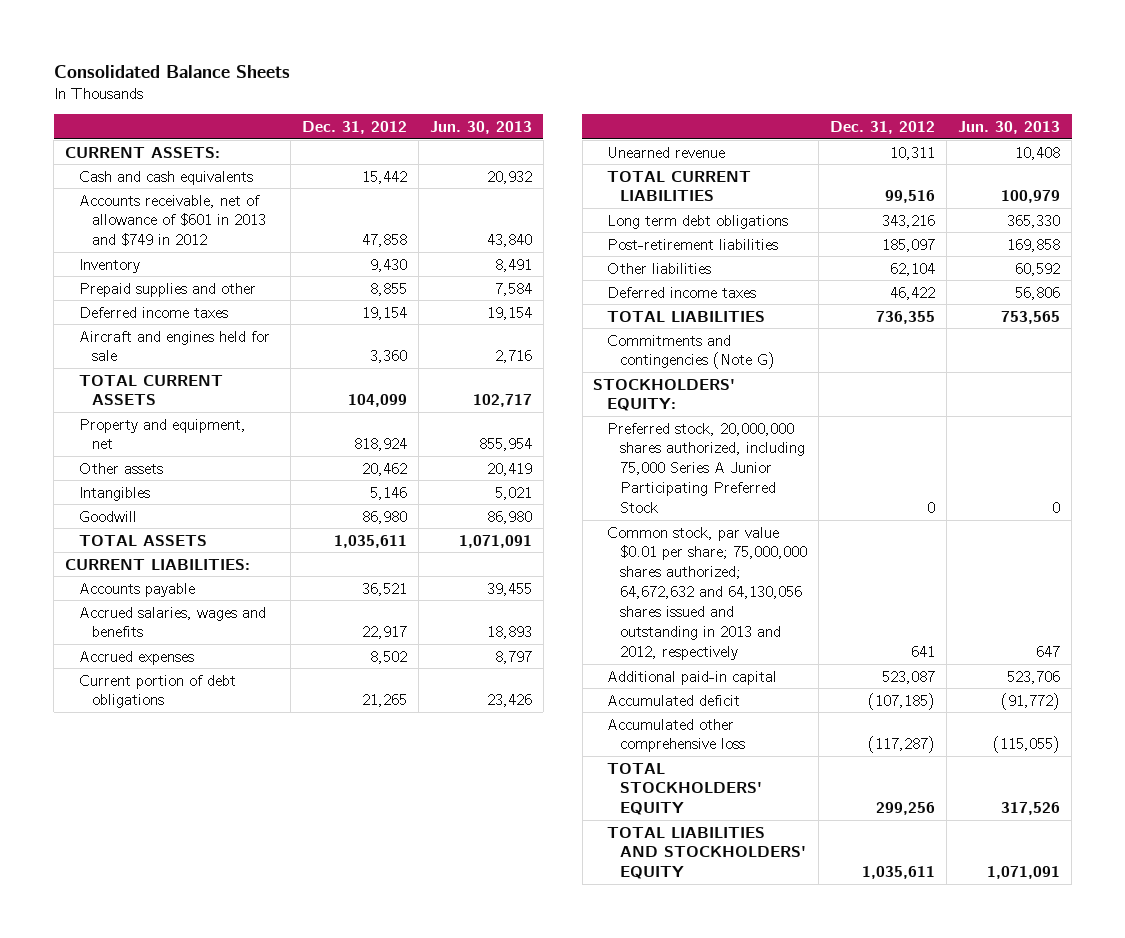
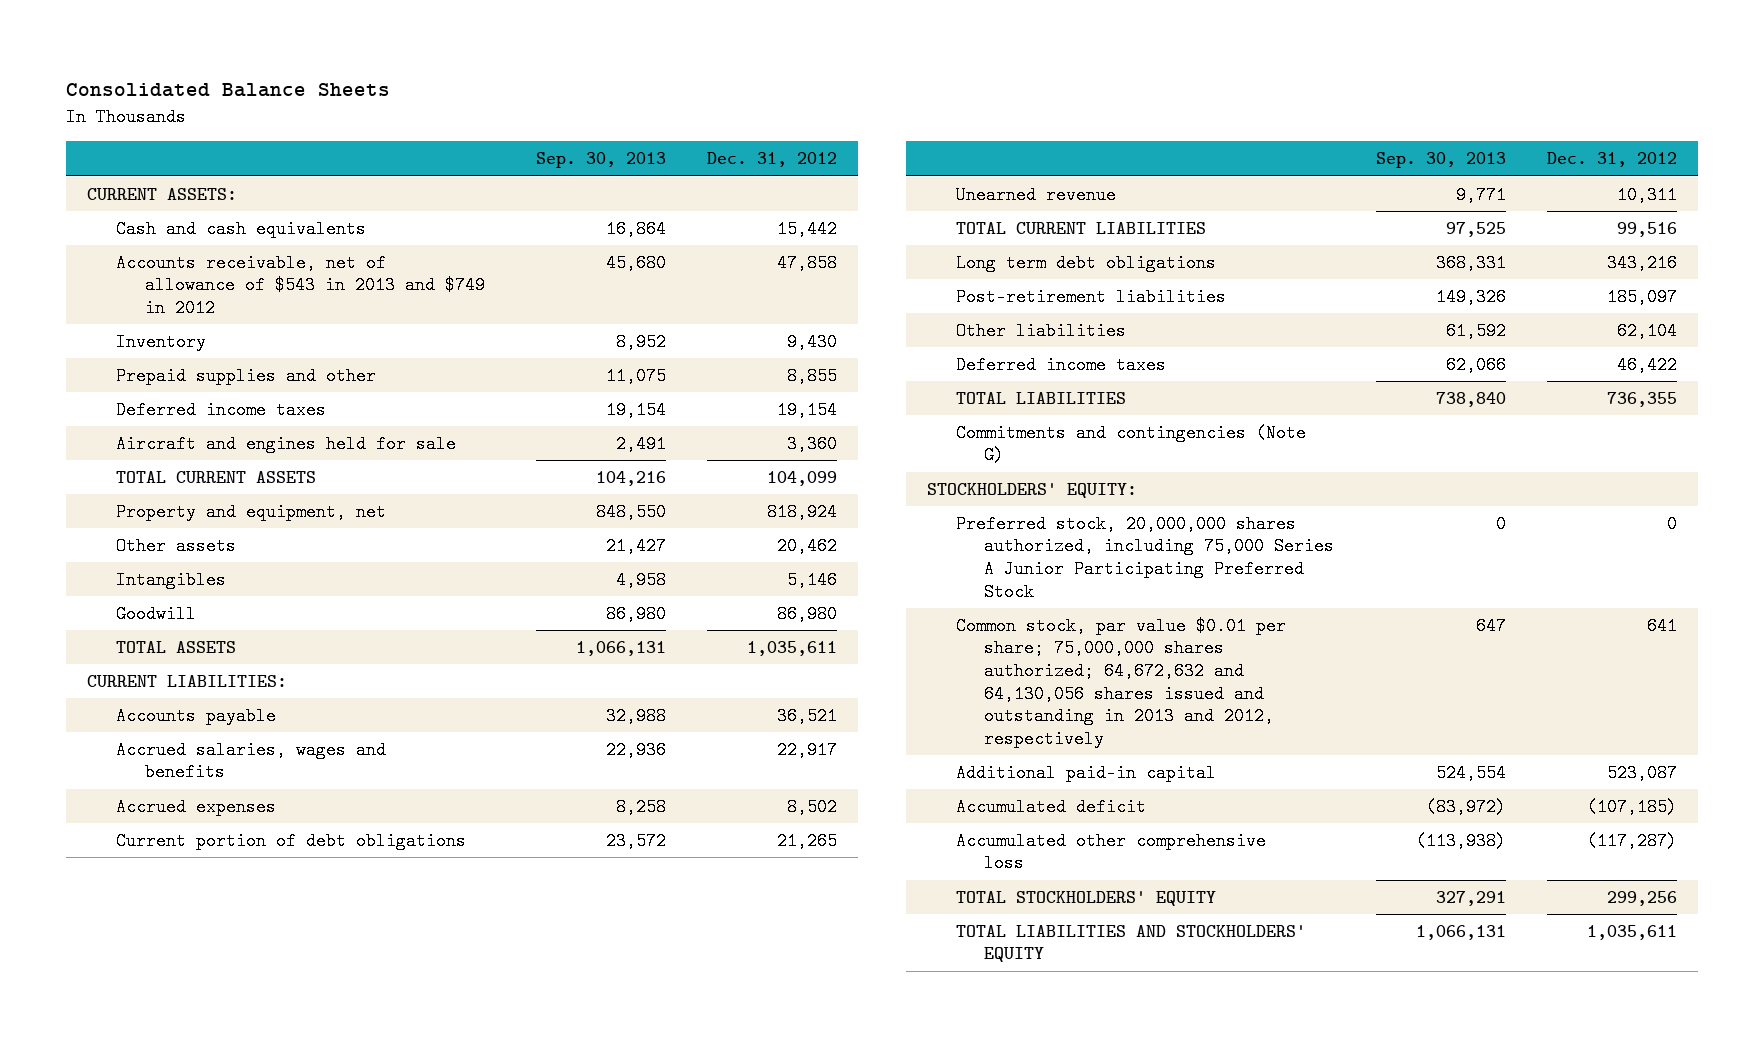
[429,120,532,134] Jun. 30, 2013 -> none
none -> [536,152,667,169] Sep. 30, 2013
[78,194,267,247] Accounts receivable, net of allowance of $601 in 2013 and $749 in 2012 -> [115,253,485,317] Accounts receivable, net of allowance of $543 in 2013 and $749 in 2012

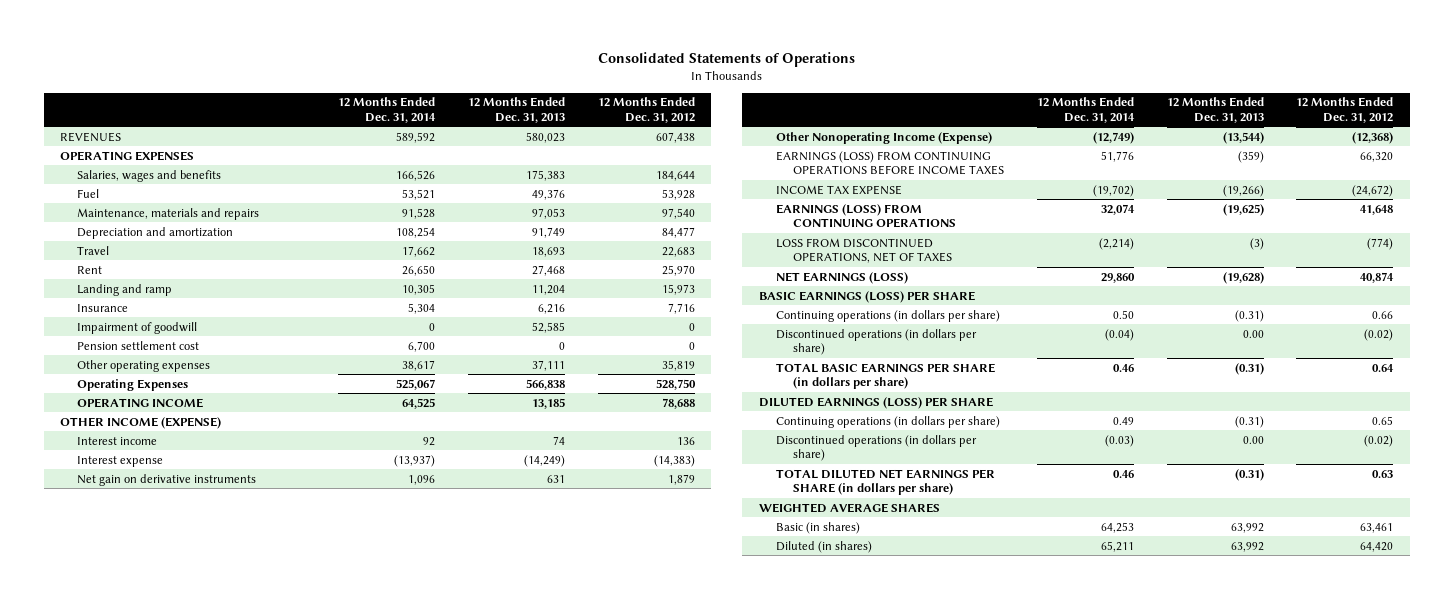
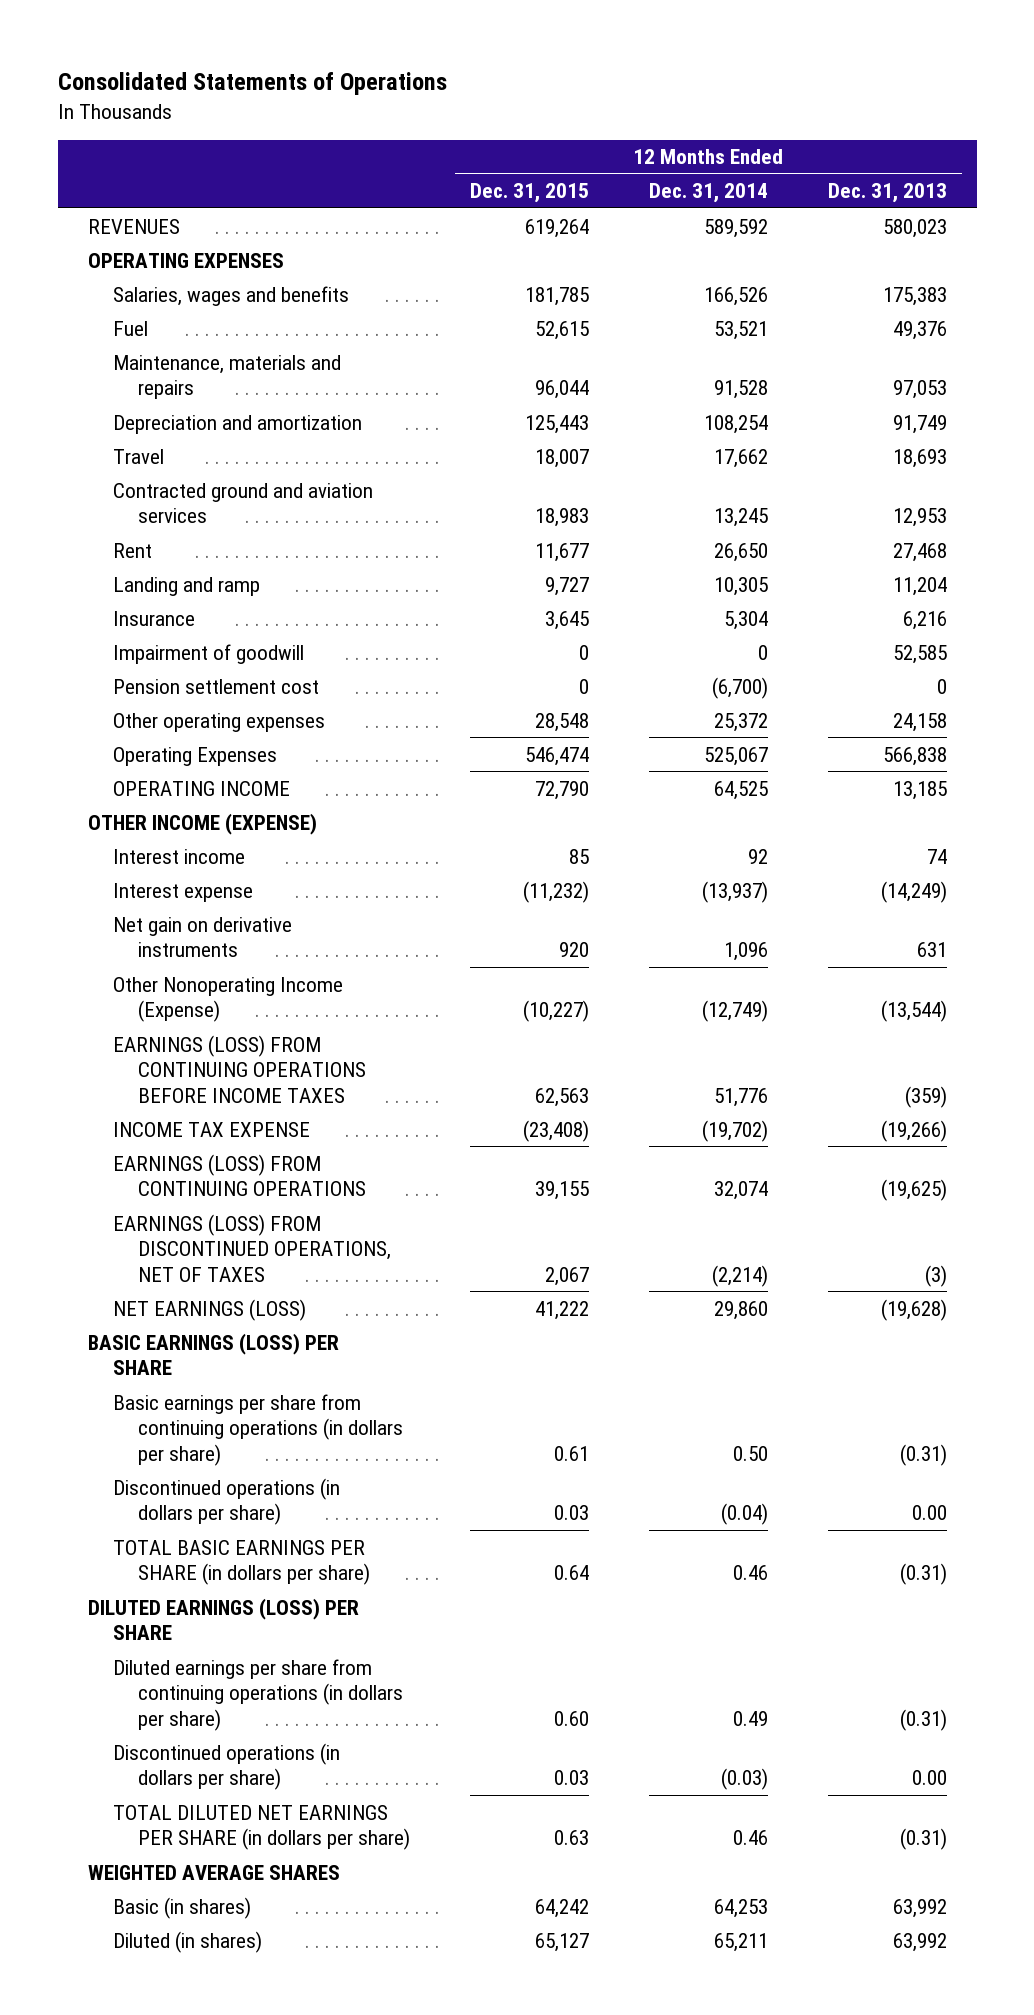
[597,97,695,123] 12 Months Ended Dec. 31, 2012 -> none
none -> [470,183,590,204] Dec. 31, 2015
none -> [112,482,373,524] Contracted ground and aviation services
[408,340,436,352] 6,700 -> [711,676,768,699] (6,700)
[402,359,436,371] 38,617 -> [713,712,768,732] 25,372
[531,359,565,371] 37,111 -> [892,712,947,732] 24,158
[775,237,952,264] LOSS FROM DISCONTINUED OPERATIONS, NET OF TAXES -> [112,1213,392,1282] EARNINGS (LOSS) FROM DISCONTINUED OPERATIONS, NET OF TAXES
[775,309,1000,322] Continuing operations (in dollars per share) -> [112,1393,404,1466] Basic earnings per share from continuing operations (in dollars per share)
[775,415,1000,428] Continuing operations (in dollars per share) -> [112,1658,404,1731] Diluted earnings per share from continuing operations (in dollars per share)

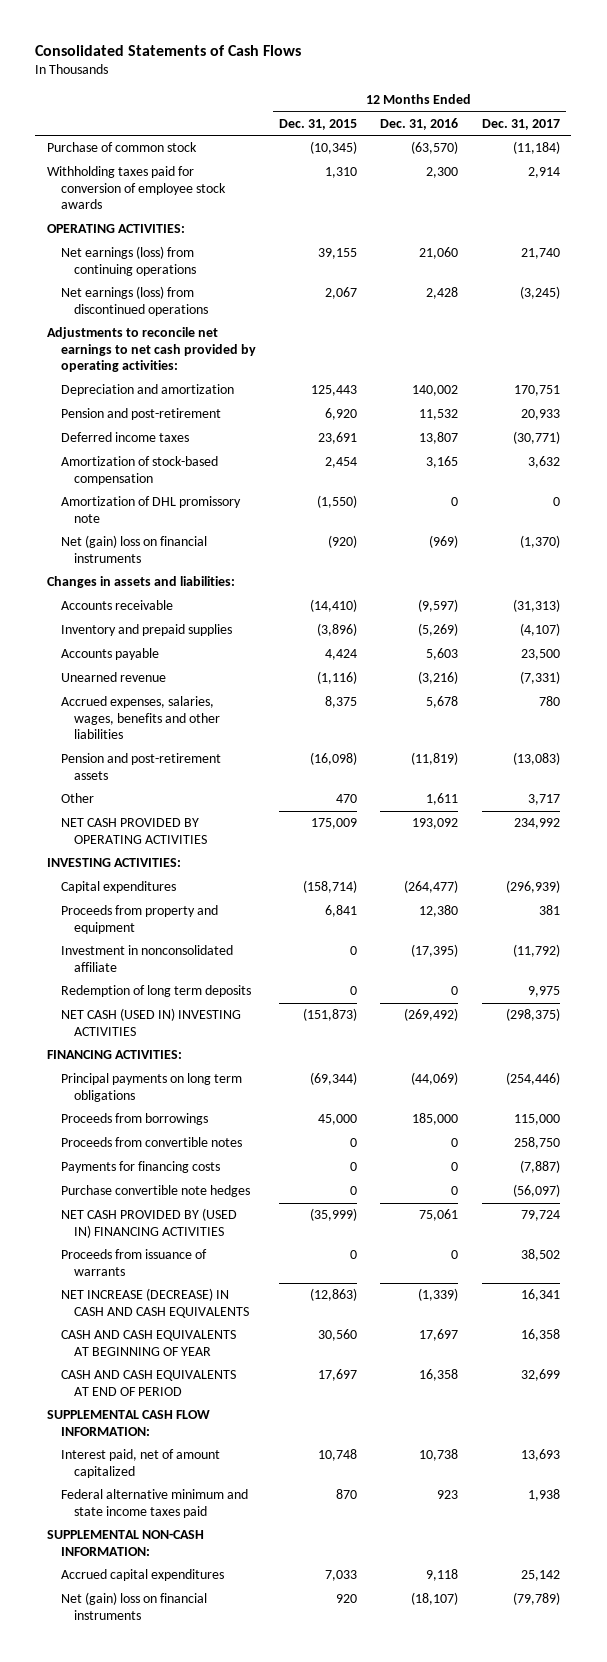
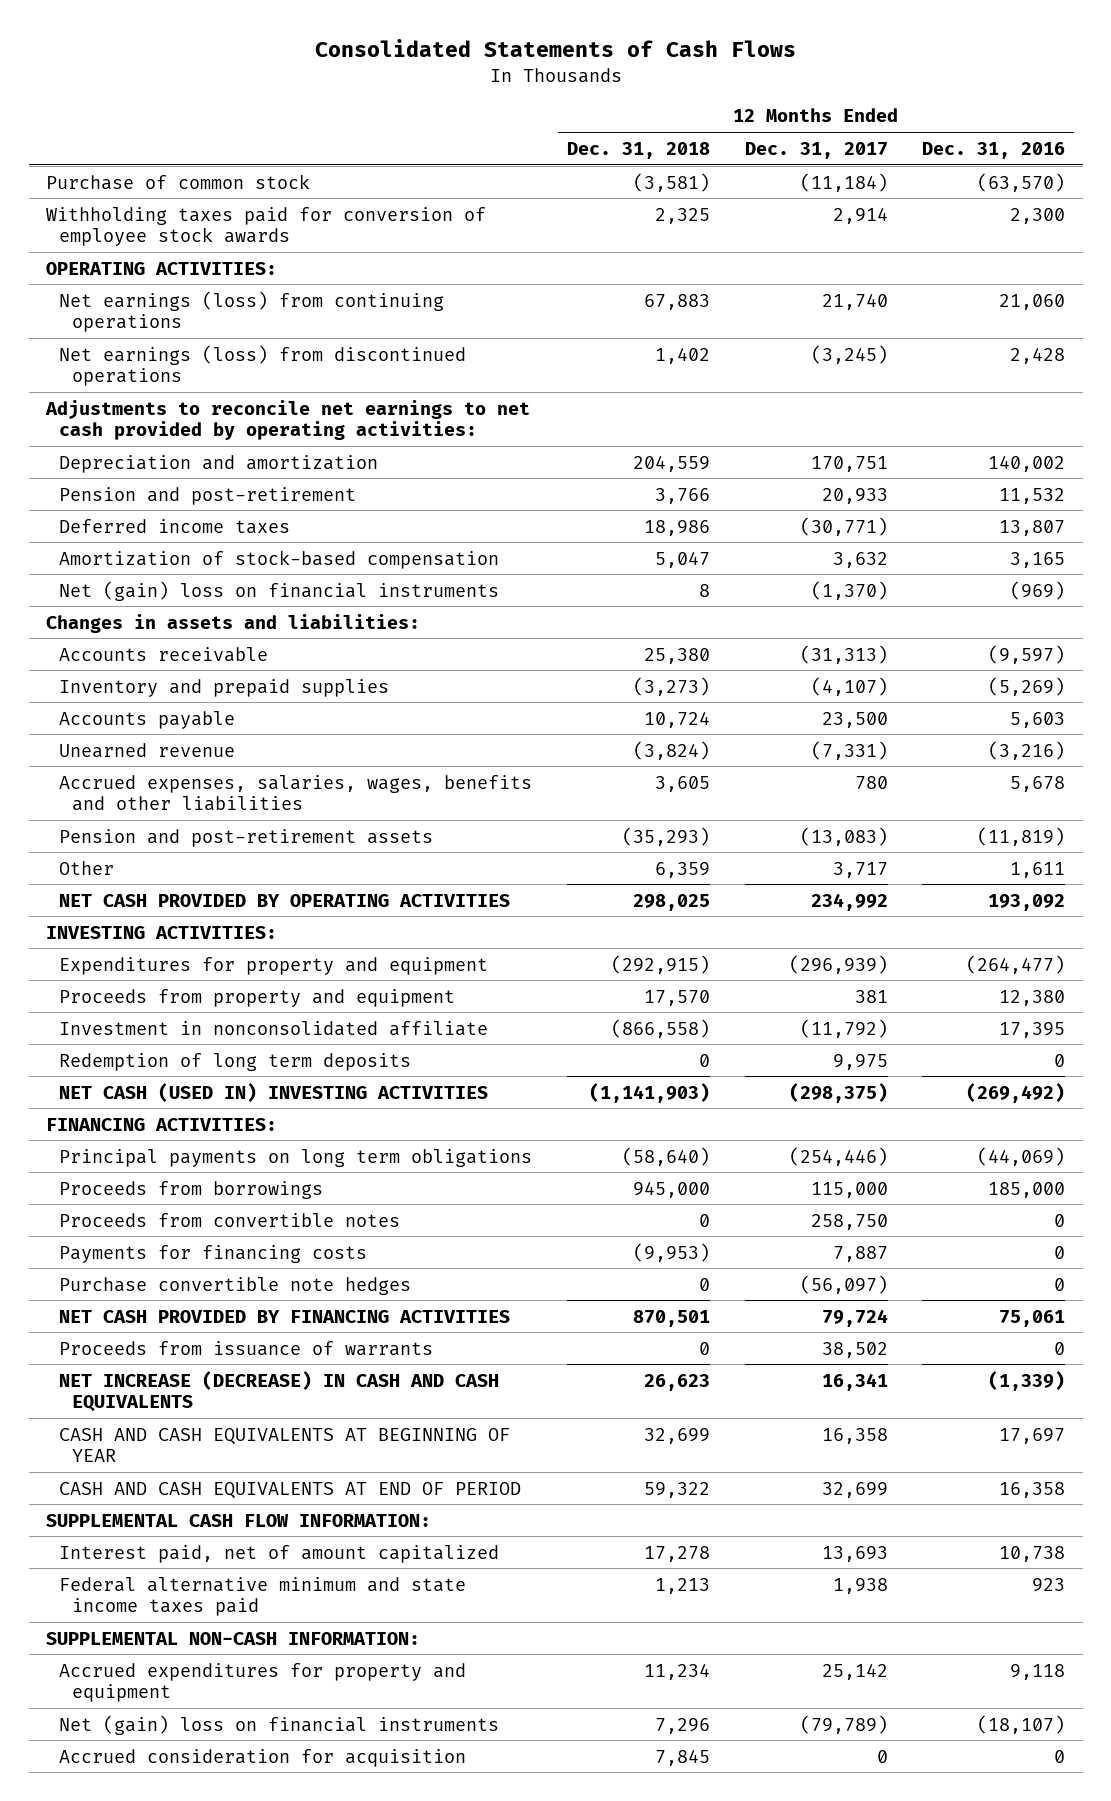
[278,118,357,130] Dec. 31, 2015 -> none
none -> [566,141,710,159] Dec. 31, 2018
[60,496,241,523] Amortization of DHL promissory note -> none
[60,881,176,894] Capital expenditures -> [59,956,489,975] Expenditures for property and equipment
[411,944,459,958] (17,395) -> [999,1021,1066,1038] 17,395
[519,1160,560,1174] (7,887) -> [832,1245,888,1262] 7,887
[60,1208,237,1238] NET CASH PROVIDED BY (USED IN) FINANCING ACTIVITIES -> [59,1309,511,1323] NET CASH PROVIDED BY FINANCING ACTIVITIES
[60,1569,224,1582] Accrued capital expenditures -> [59,1662,467,1703] Accrued expenditures for property and equipment
none -> [59,1748,467,1767] Accrued consideration for acquisition

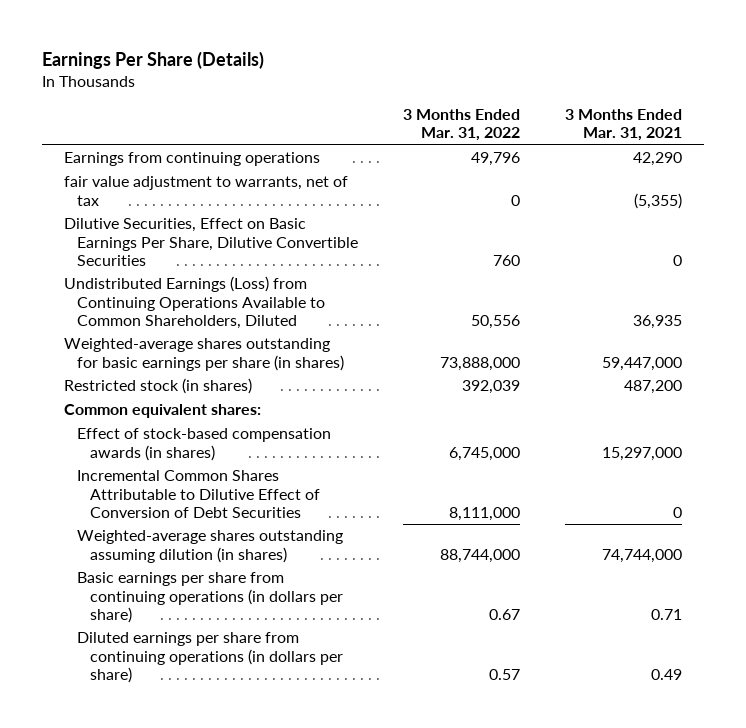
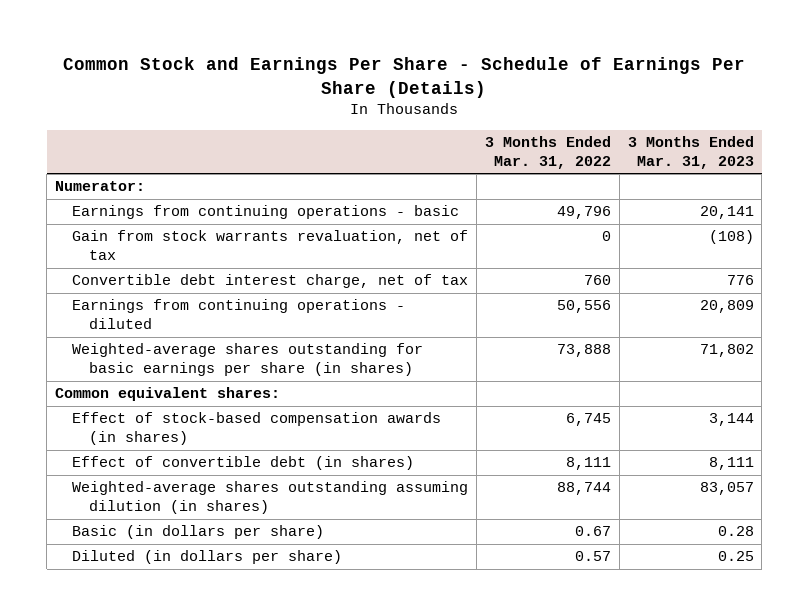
[41,50,264,69] Earnings Per Share (Details) -> [63,57,746,98] Common Stock and Earnings Per Share - Schedule of Earnings Per Share (Details)
[564,109,682,142] 3 Months Ended Mar. 31, 2021 -> none
none -> [627,135,754,169] 3 Months Ended Mar. 31, 2023
[64,176,349,206] fair value adjustment to warrants, net of tax -> none
[64,218,358,267] Dilutive Securities, Effect on Basic Earnings Per Share, Dilutive Convertible Securities -> none
[64,378,253,395] Restricted stock (in shares) -> none
none -> [55,181,146,192] Numerator:
[64,152,321,167] Earnings from continuing operations -> [72,205,460,220] Earnings from continuing operations - basic
none -> [72,230,469,261] Gain from stock warrants revaluation, net of tax
none -> [72,274,469,289] Convertible debt interest charge, net of tax
[64,276,325,330] Undistributed Earnings (Loss) from Continuing Operations Available to Common Shareholders, Diluted -> [72,299,406,330] Earnings from continuing operations - diluted
[439,356,520,371] 73,888,000 -> [556,344,611,358] 73,888
[448,446,520,461] 6,745,000 -> [565,413,611,427] 6,745
[76,470,320,519] Incremental Common Shares Attributable to Dilutive Effect of Conversion of Debt Securities -> [72,456,415,471] Effect of convertible debt (in shares)
[448,507,520,522] 8,111,000 -> [565,457,611,471] 8,111
[439,548,520,563] 88,744,000 -> [556,482,611,496] 88,744
[76,572,343,624] Basic earnings per share from continuing operations (in dollars per share) -> [72,525,325,540] Basic (in dollars per share)
[76,632,343,684] Diluted earnings per share from continuing operations (in dollars per share) -> [72,550,343,565] Diluted (in dollars per share)

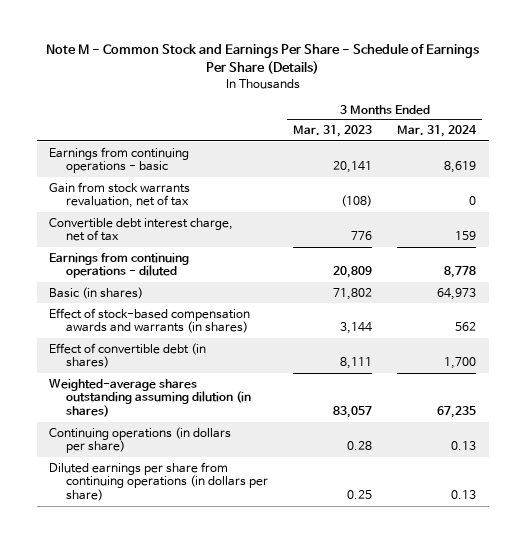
[63,57,746,98] Common Stock and Earnings Per Share - Schedule of Earnings Per Share (Details) -> [45,43,479,75] Note M - Common Stock and Earnings Per Share - Schedule of Earnings Per Share (Details)
[484,135,611,169] 3 Months Ended Mar. 31, 2022 -> none
none -> [397,125,478,138] Mar. 31, 2024
[55,181,146,192] Numerator: -> none
[55,387,281,402] Common equivalent shares: -> none
[72,343,424,377] Weighted-average shares outstanding for basic earnings per share (in shares) -> [49,286,144,299] Basic (in shares)
[72,412,442,446] Effect of stock-based compensation awards (in shares) -> [49,307,251,334] Effect of stock-based compensation awards and warrants (in shares)
[72,525,325,540] Basic (in dollars per share) -> [49,426,232,454] Continuing operations (in dollars per share)
[72,550,343,565] Diluted (in dollars per share) -> [49,461,269,502] Diluted earnings per share from continuing operations (in dollars per share)

